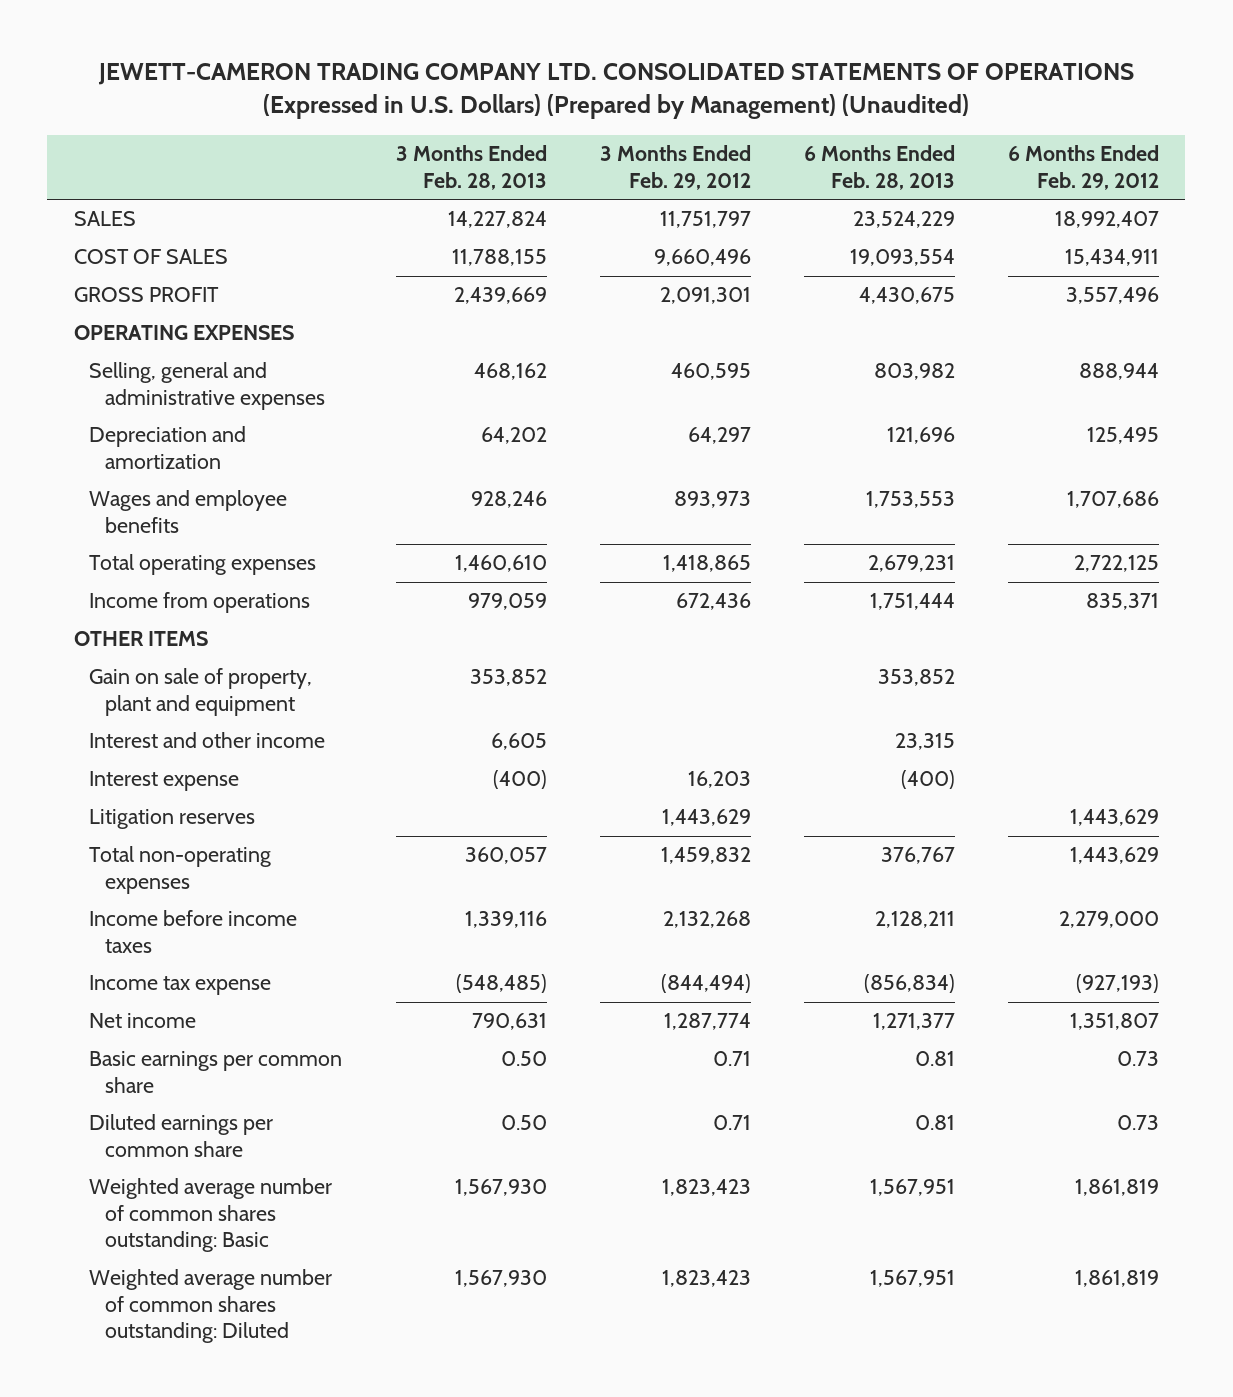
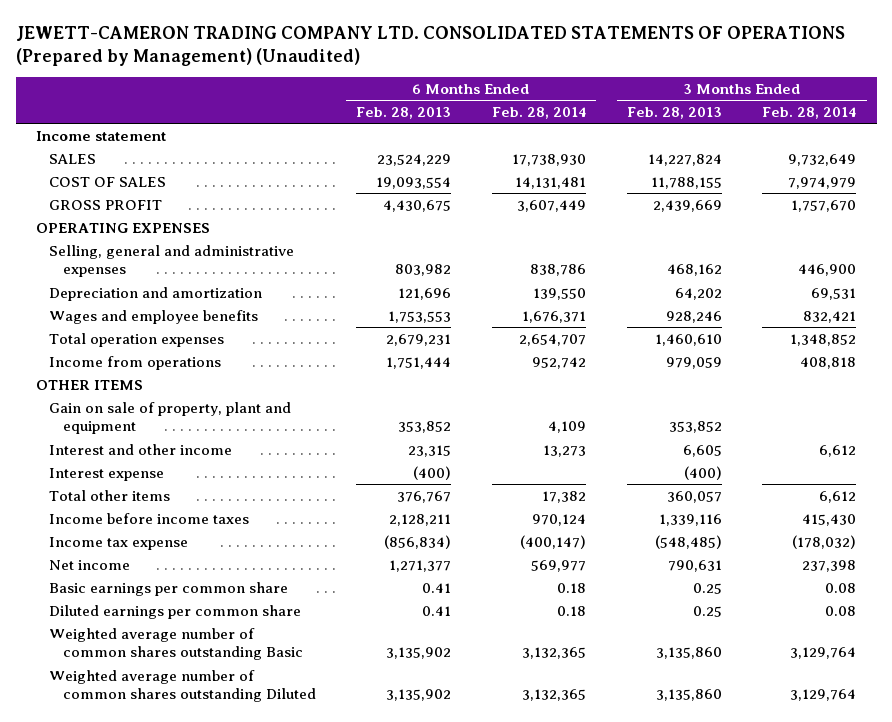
[98,63,1135,120] JEWETT-CAMERON TRADING COMPANY LTD. CONSOLIDATED STATEMENTS OF OPERATIONS (Expressed in U.S. Dollars) (Prepared by Management) (Unaudited) -> [15,25,845,67] JEWETT-CAMERON TRADING COMPANY LTD. CONSOLIDATED STATEMENTS OF OPERATIONS (Prepared by Management) (Unaudited)
[599,145,751,190] 3 Months Ended Feb. 29, 2012 -> none
[1007,145,1159,190] 6 Months Ended Feb. 29, 2012 -> none
none -> [492,106,587,119] Feb. 28, 2014
none -> [762,106,857,119] Feb. 28, 2014
none -> [35,130,166,141] Income statement
[89,554,317,576] Total operating expenses -> [49,332,225,347] Total operation expenses
[89,809,256,830] Litigation reserves -> none
[89,846,272,894] Total non-operating expenses -> [49,489,171,501] Total other items
[500,1051,547,1067] 0.50 -> [692,582,722,594] 0.25
[914,1051,955,1067] 0.81 -> [422,582,452,593] 0.41
[500,1115,547,1131] 0.50 -> [692,605,722,617] 0.25
[914,1115,955,1131] 0.81 -> [422,605,452,616] 0.41
[89,1178,333,1253] Weighted average number of common shares outstanding: Basic -> [49,627,303,661] Weighted average number of common shares outstanding Basic
[454,1179,547,1197] 1,567,930 -> [655,647,722,660] 3,135,860
[869,1179,955,1197] 1,567,951 -> [386,647,452,660] 3,135,902
[89,1269,333,1344] Weighted average number of common shares outstanding: Diluted -> [49,669,316,703] Weighted average number of common shares outstanding Diluted
[454,1270,547,1288] 1,567,930 -> [655,689,722,702] 3,135,860
[869,1270,955,1288] 1,567,951 -> [386,689,452,702] 3,135,902

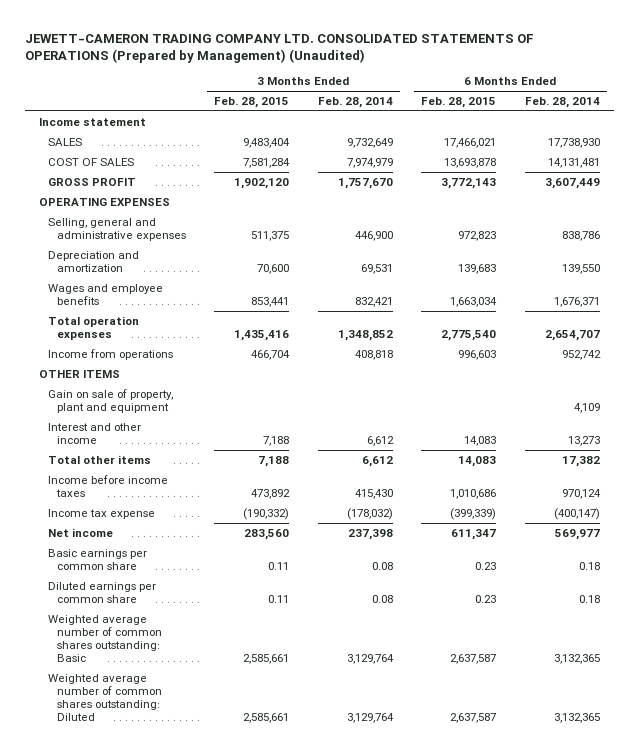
[356,106,452,119] Feb. 28, 2013 -> none
[626,106,722,119] Feb. 28, 2013 -> none
none -> [214,96,290,108] Feb. 28, 2015
none -> [421,96,497,108] Feb. 28, 2015
[49,467,165,481] Interest expense -> none
[49,627,303,661] Weighted average number of common shares outstanding Basic -> [47,614,162,663] Weighted average number of common shares outstanding: Basic
[49,669,316,703] Weighted average number of common shares outstanding Diluted -> [47,673,162,722] Weighted average number of common shares outstanding: Diluted

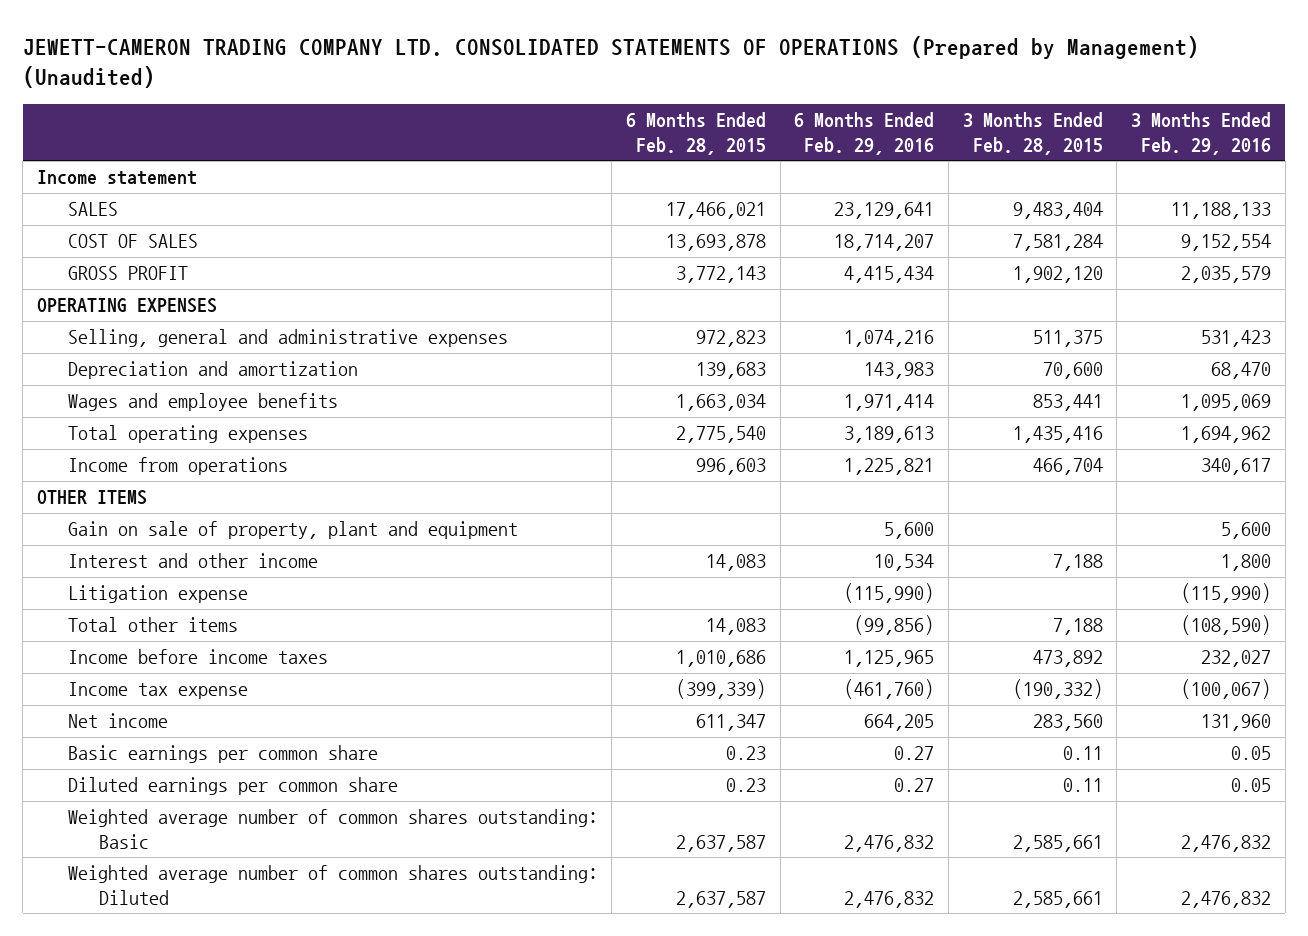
[317,96,393,108] Feb. 28, 2014 -> none
[524,96,600,108] Feb. 28, 2014 -> none
none -> [794,112,935,155] 6 Months Ended Feb. 29, 2016
none -> [1131,112,1272,155] 3 Months Ended Feb. 29, 2016
[47,315,139,340] Total operation expenses -> [67,425,308,444] Total operating expenses
none -> [67,585,248,604] Litigation expense

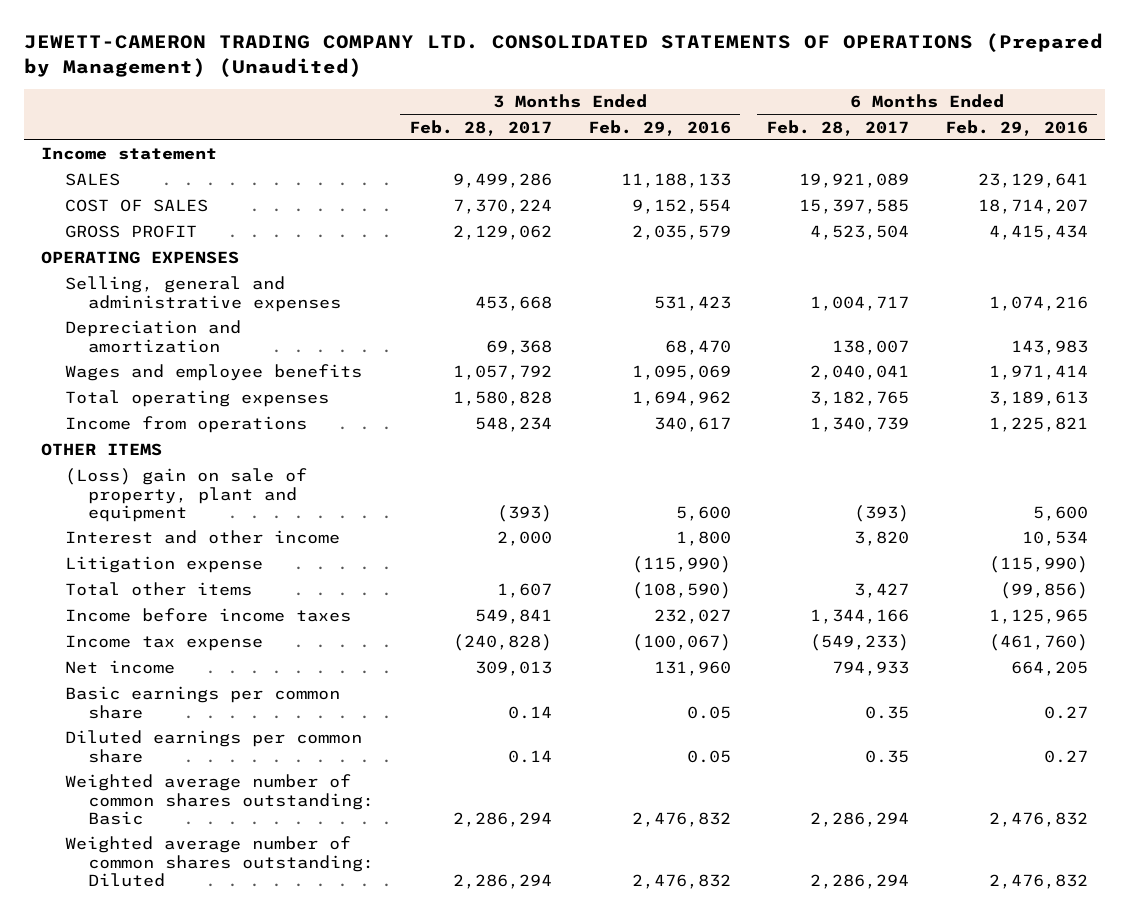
[626,112,767,155] 6 Months Ended Feb. 28, 2015 -> none
[962,112,1103,155] 3 Months Ended Feb. 28, 2015 -> none
none -> [409,119,553,136] Feb. 28, 2017
none -> [766,119,910,136] Feb. 28, 2017
[67,521,518,540] Gain on sale of property, plant and equipment -> [64,468,307,523] (Loss) gain on sale of property, plant and equipment

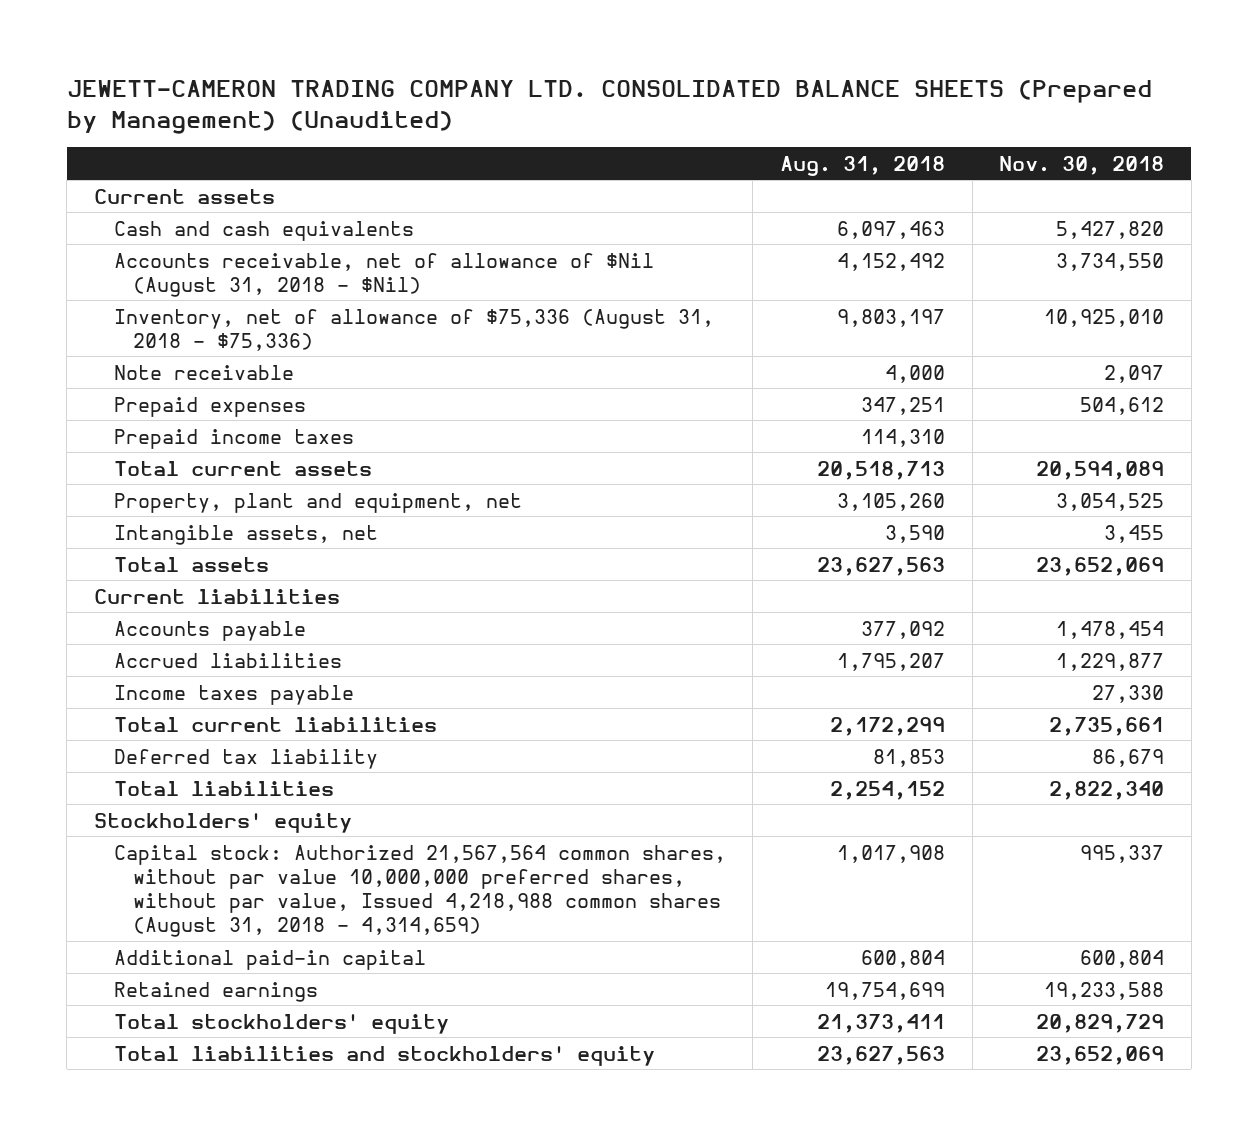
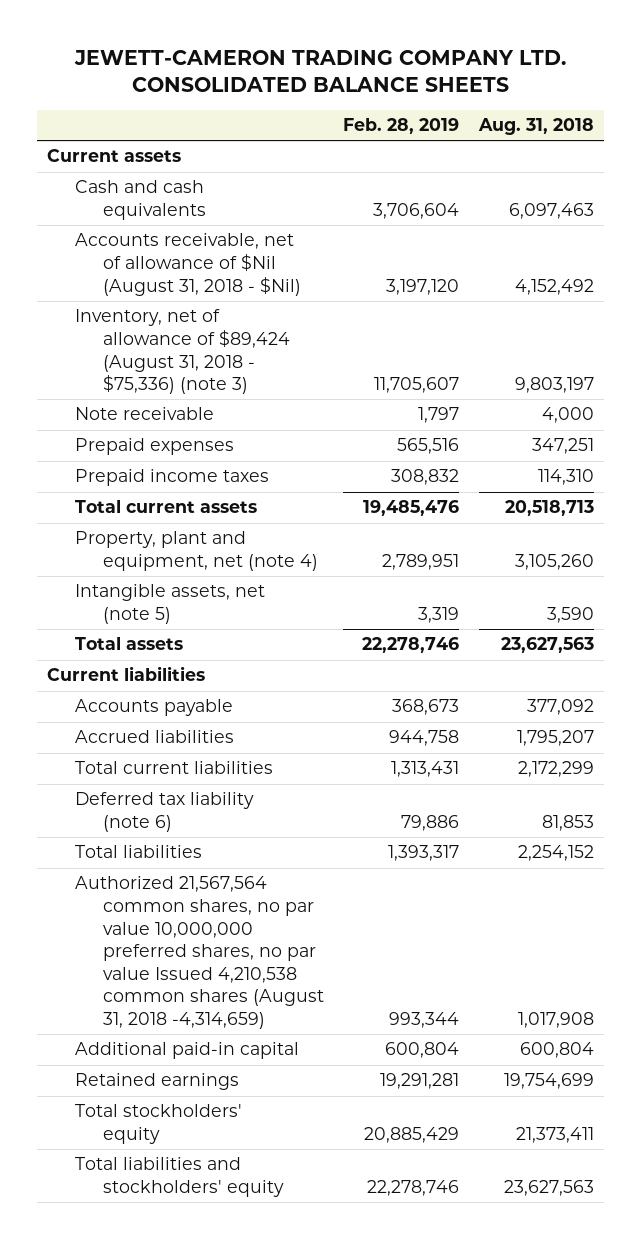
[66,80,1152,134] JEWETT-CAMERON TRADING COMPANY LTD. CONSOLIDATED BALANCE SHEETS (Prepared by Management) (Unaudited) -> [73,49,566,93] JEWETT-CAMERON TRADING COMPANY LTD. CONSOLIDATED BALANCE SHEETS
[999,155,1165,175] Nov. 30, 2018 -> none
none -> [343,118,460,135] Feb. 28, 2019
[113,308,714,351] Inventory, net of allowance of $75,336 (August 31, 2018 - $75,336) -> [74,309,290,395] Inventory, net of allowance of $89,424 (August 31, 2018 - $75,336) (note 3)
[113,492,522,513] Property, plant and equipment, net -> [74,531,318,572] Property, plant and equipment, net (note 4)
[113,524,378,545] Intangible assets, net -> [74,584,265,625] Intangible assets, net (note 5)
[113,684,354,705] Income taxes payable -> none
[113,748,378,769] Deferred tax liability -> [74,792,254,833] Deferred tax liability (note 6)
[93,812,352,833] Stockholders' equity -> none
[113,844,726,938] Capital stock: Authorized 21,567,564 common shares, without par value 10,000,000 preferred shares, without par value, Issued 4,218,988 common shares (August 31, 2018 - 4,314,659) -> [74,876,324,1029] Authorized 21,567,564 common shares, no par value 10,000,000 preferred shares, no par value Issued 4,210,538 common shares (August 31, 2018 -4,314,659)

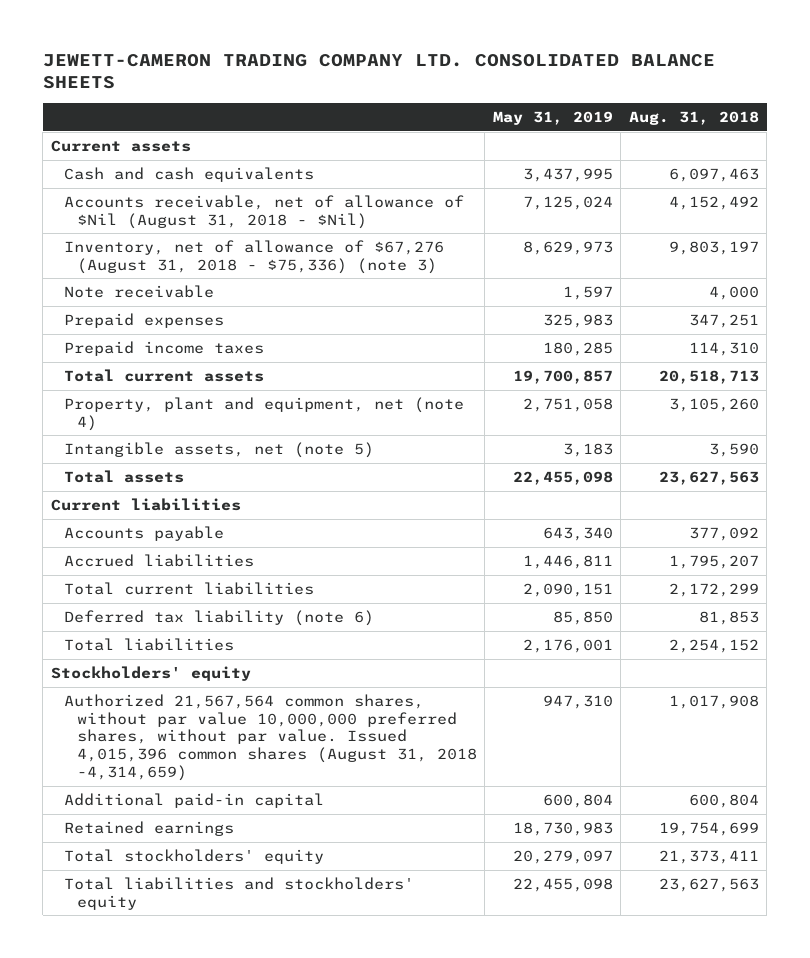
[343,118,460,135] Feb. 28, 2019 -> none
none -> [492,111,613,126] May 31, 2019
[74,309,290,395] Inventory, net of allowance of $89,424 (August 31, 2018 - $75,336) (note 3) -> [63,239,444,274] Inventory, net of allowance of $67,276 (August 31, 2018 - $75,336) (note 3)
none -> [50,665,251,681] Stockholders' equity
[74,876,324,1029] Authorized 21,567,564 common shares, no par value 10,000,000 preferred shares, no par value Issued 4,210,538 common shares (August 31, 2018 -4,314,659) -> [63,693,478,782] Authorized 21,567,564 common shares, without par value 10,000,000 preferred shares, without par value. Issued 4,015,396 common shares (August 31, 2018 -4,314,659)

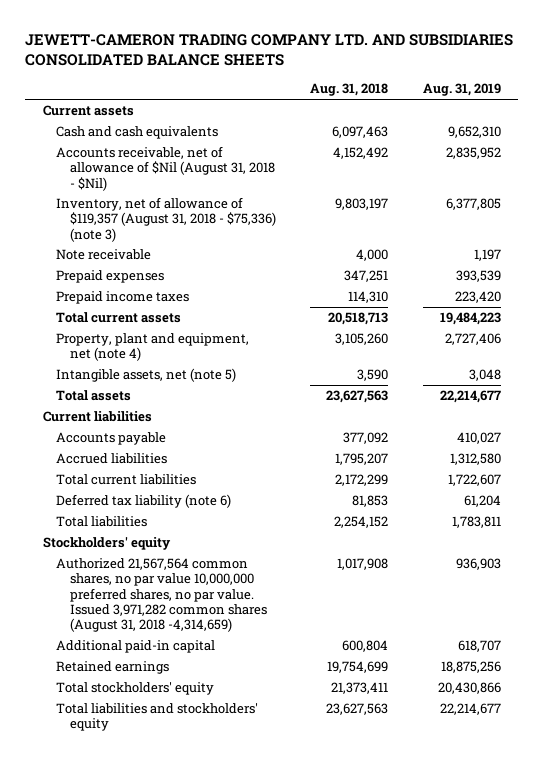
[42,53,715,90] JEWETT-CAMERON TRADING COMPANY LTD. CONSOLIDATED BALANCE SHEETS -> [25,34,514,67] JEWETT-CAMERON TRADING COMPANY LTD. AND SUBSIDIARIES CONSOLIDATED BALANCE SHEETS
[492,111,613,126] May 31, 2019 -> none
none -> [422,83,501,97] Aug. 31, 2019
[63,239,444,274] Inventory, net of allowance of $67,276 (August 31, 2018 - $75,336) (note 3) -> [56,197,276,242] Inventory, net of allowance of $119,357 (August 31, 2018 - $75,336) (note 3)
[63,693,478,782] Authorized 21,567,564 common shares, without par value 10,000,000 preferred shares, without par value. Issued 4,015,396 common shares (August 31, 2018 -4,314,659) -> [56,558,267,633] Authorized 21,567,564 common shares, no par value 10,000,000 preferred shares, no par value. Issued 3,971,282 common shares (August 31, 2018 -4,314,659)

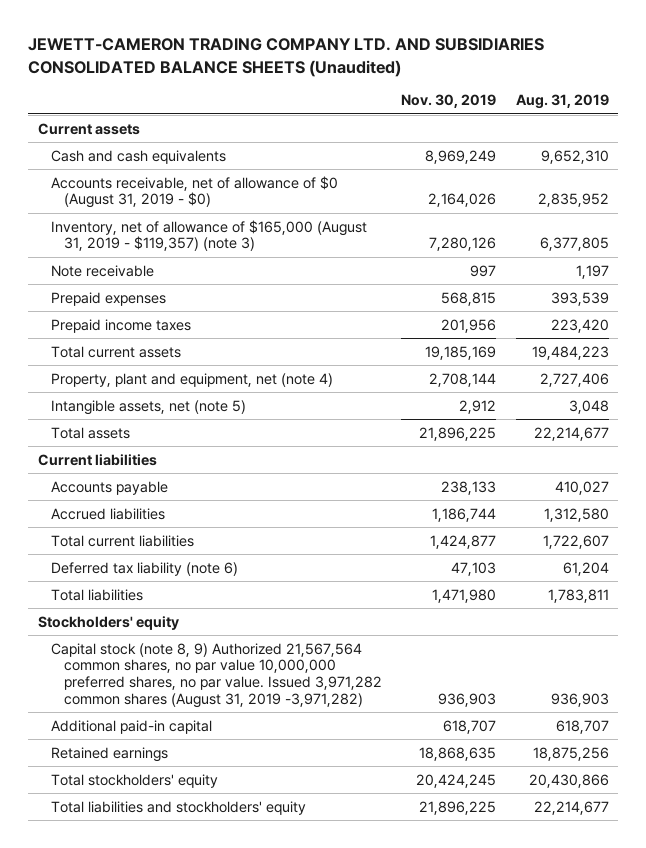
[25,34,514,67] JEWETT-CAMERON TRADING COMPANY LTD. AND SUBSIDIARIES CONSOLIDATED BALANCE SHEETS -> [28,38,545,77] JEWETT-CAMERON TRADING COMPANY LTD. AND SUBSIDIARIES CONSOLIDATED BALANCE SHEETS (Unaudited)
[310,83,389,97] Aug. 31, 2018 -> none
none -> [401,94,497,109] Nov. 30, 2019
[56,146,275,191] Accounts receivable, net of allowance of $Nil (August 31, 2018 - $Nil) -> [50,175,338,209] Accounts receivable, net of allowance of $0 (August 31, 2019 - $0)
[56,197,276,242] Inventory, net of allowance of $119,357 (August 31, 2018 - $75,336) (note 3) -> [50,219,367,252] Inventory, net of allowance of $165,000 (August 31, 2019 - $119,357) (note 3)
[56,558,267,633] Authorized 21,567,564 common shares, no par value 10,000,000 preferred shares, no par value. Issued 3,971,282 common shares (August 31, 2018 -4,314,659) -> [50,642,382,708] Capital stock (note 8, 9) Authorized 21,567,564 common shares, no par value 10,000,000 preferred shares, no par value. Issued 3,971,282 common shares (August 31, 2019 -3,971,282)

